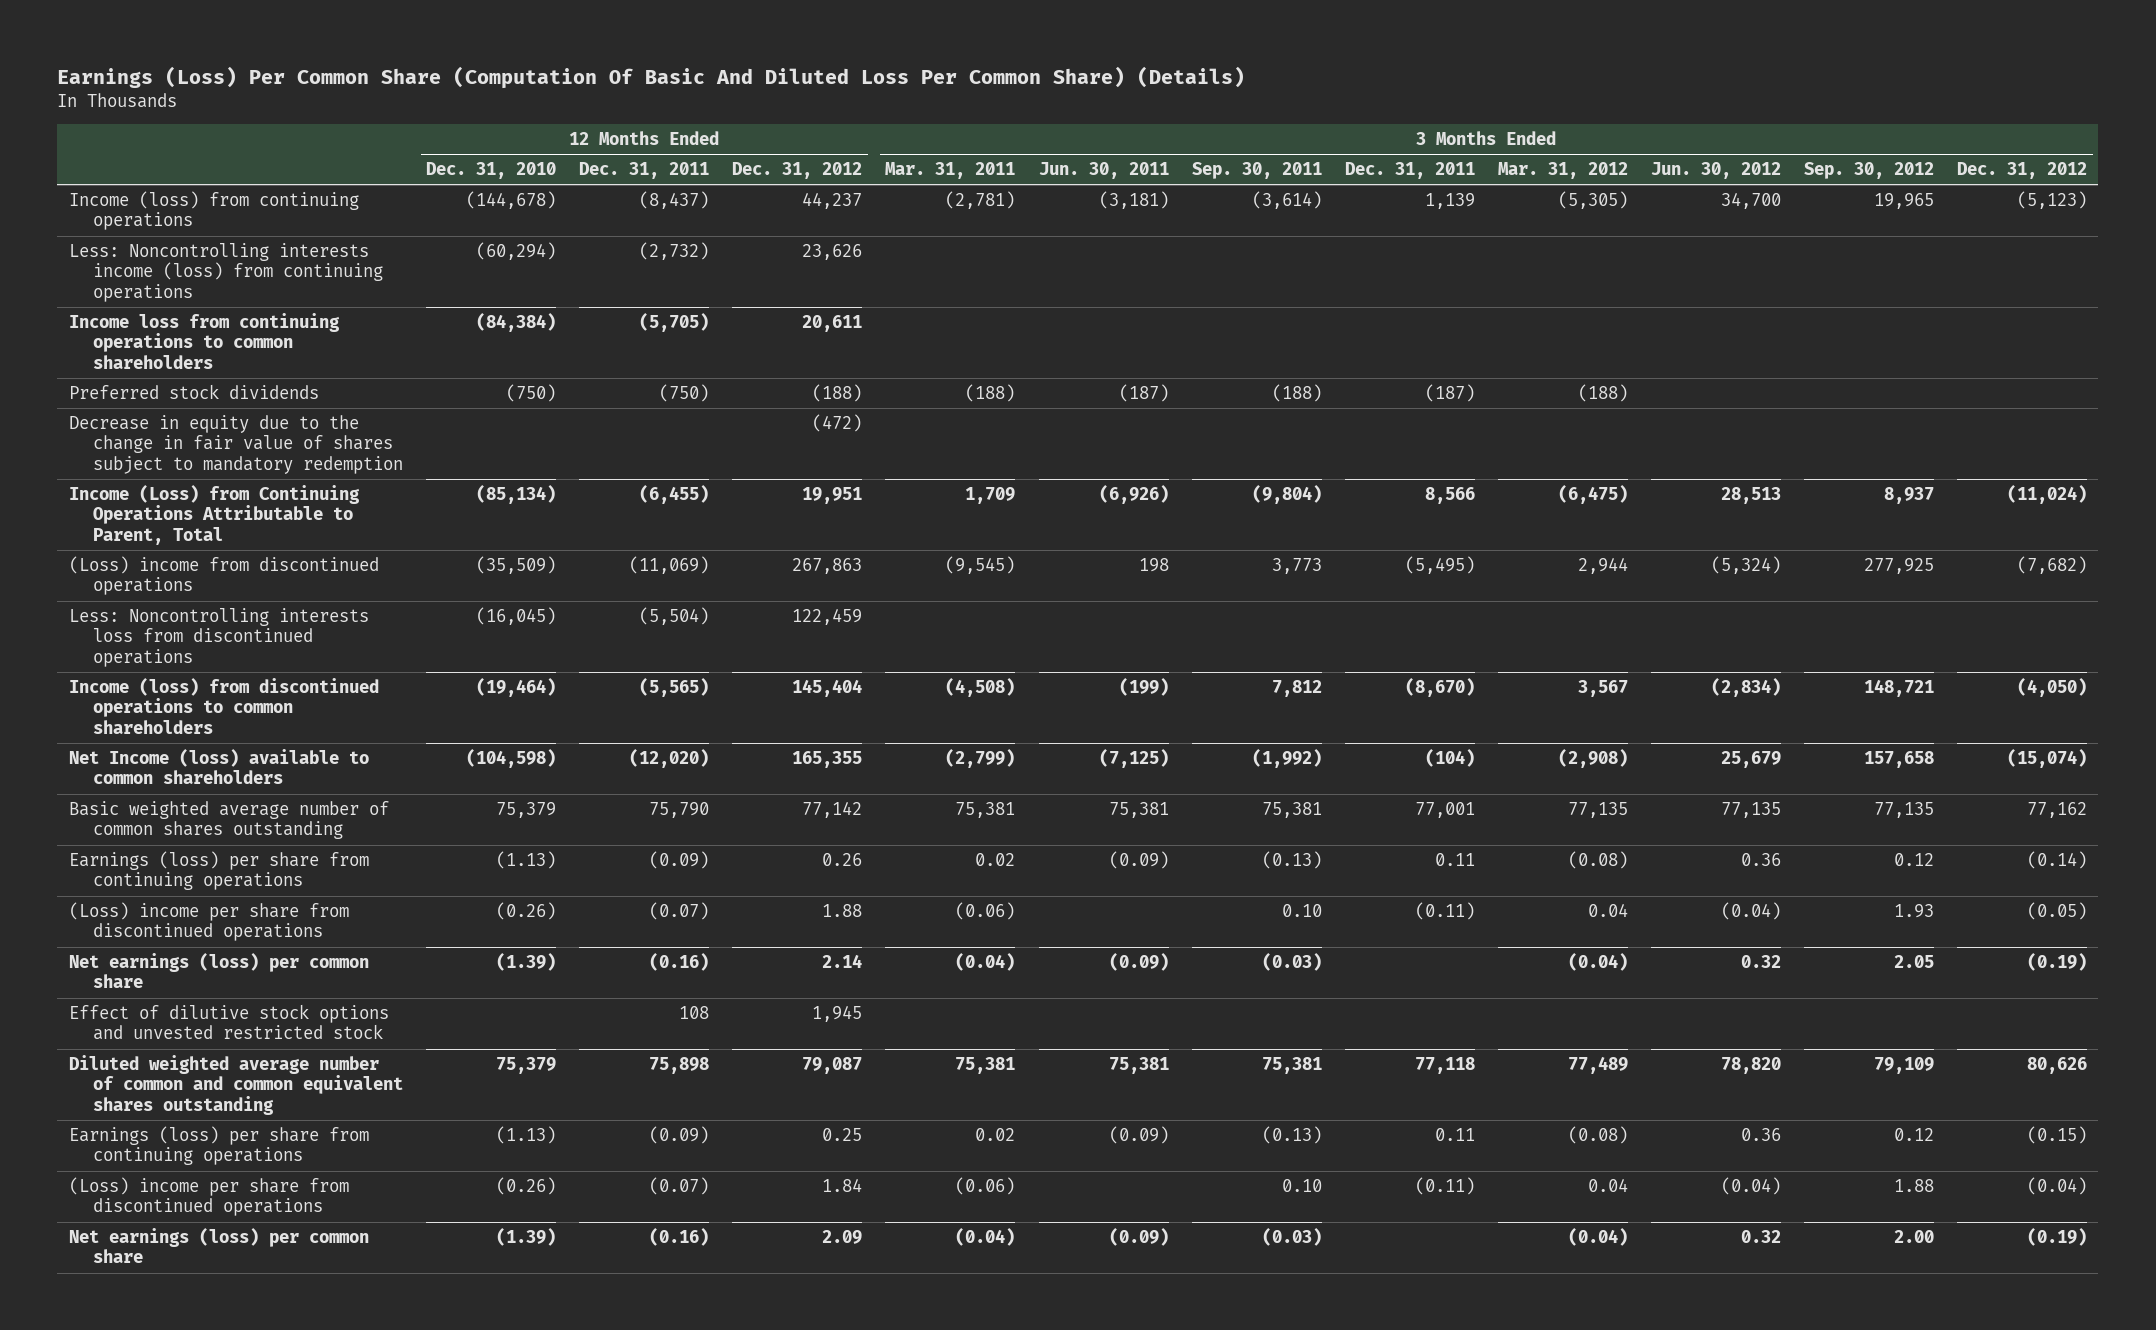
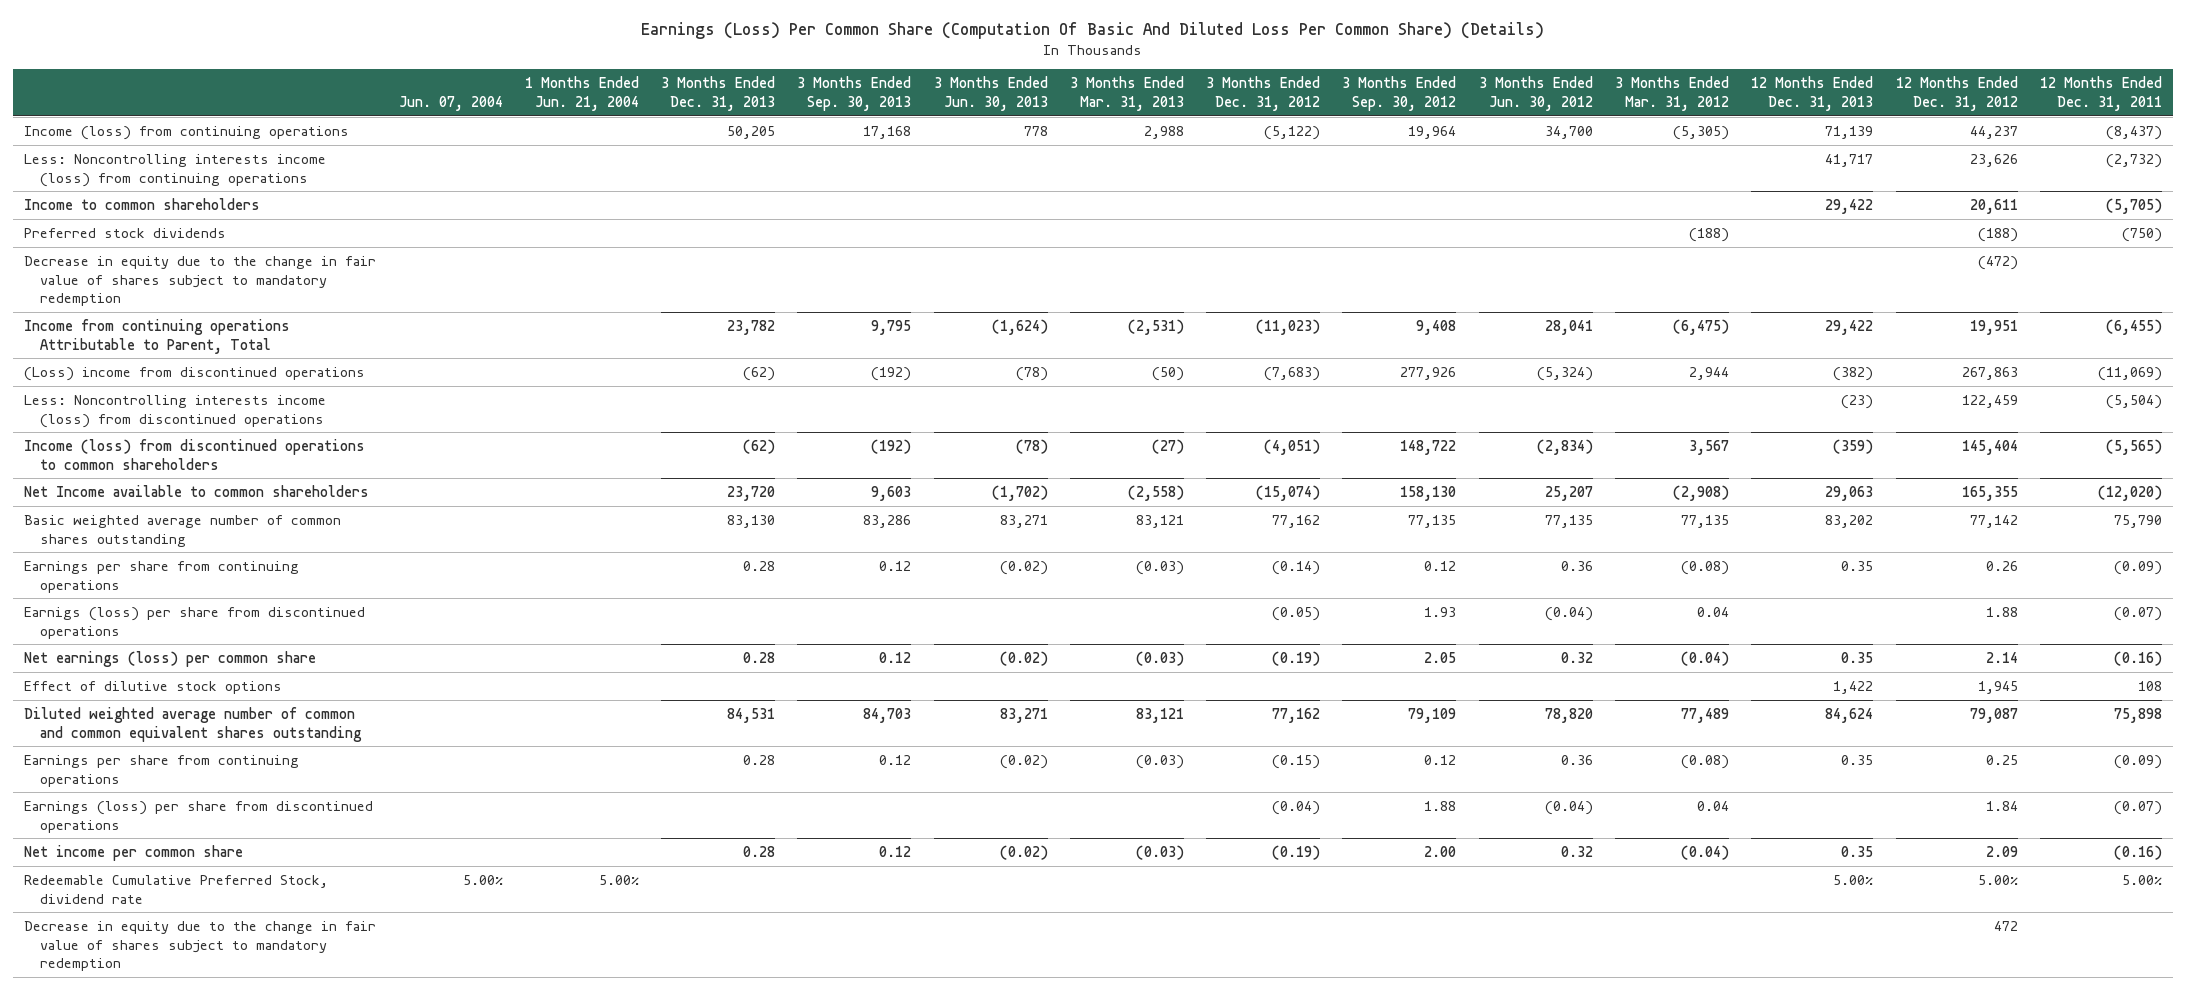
[426,162,557,180] Dec. 31, 2010 -> none
[885,162,1016,180] Mar. 31, 2011 -> none
[1038,162,1169,180] Jun. 30, 2011 -> none
[1191,162,1322,180] Sep. 30, 2011 -> none
[1344,162,1475,180] Dec. 31, 2011 -> none
none -> [398,95,503,111] Jun. 07, 2004
none -> [524,76,639,111] 1 Months Ended Jun. 21, 2004
none -> [661,76,776,111] 3 Months Ended Dec. 31, 2013
none -> [797,76,912,111] 3 Months Ended Sep. 30, 2013
none -> [933,76,1048,111] 3 Months Ended Jun. 30, 2013
none -> [1069,76,1184,111] 3 Months Ended Mar. 31, 2013
none -> [1751,76,1874,111] 12 Months Ended Dec. 31, 2013
[1873,193,1934,210] 19,965 -> [1408,125,1457,139] 19,964
[2016,191,2087,210] (5,123) -> [1264,125,1321,140] (5,122)
[68,313,340,369] Income loss from continuing operations to common shareholders -> [24,197,261,210] Income to common shareholders
[68,485,360,545] Income (Loss) from Continuing Operations Attributable to Parent, Total -> [24,318,291,354] Income from continuing operations Attributable to Parent, Total
[1720,487,1781,505] 28,513 -> [1544,319,1593,335] 28,041
[1883,487,1934,505] 8,937 -> [1416,319,1457,335] 9,408
[2006,485,2087,505] (11,024) -> [1256,318,1321,335] (11,023)
[1863,558,1934,575] 277,925 -> [1400,366,1457,380] 277,926
[2016,556,2087,575] (7,682) -> [1264,366,1321,381] (7,683)
[68,608,369,667] Less: Noncontrolling interests loss from discontinued operations -> [24,394,327,428] Less: Noncontrolling interests income (loss) from discontinued operations
[1863,679,1934,698] 148,721 -> [1400,439,1457,455] 148,722
[2016,678,2087,698] (4,050) -> [1264,438,1321,455] (4,051)
[68,749,369,785] Net Income (loss) available to common shareholders -> [24,484,370,497] Net Income available to common shareholders
[1720,751,1781,769] 25,679 -> [1544,485,1593,501] 25,207
[1863,751,1934,769] 157,658 -> [1400,485,1457,501] 158,130
[68,851,369,891] Earnings (loss) per share from continuing operations -> [24,560,300,593] Earnings per share from continuing operations
[68,902,349,942] (Loss) income per share from discontinued operations -> [24,606,366,639] Earnigs (loss) per share from discontinued operations
[68,1004,389,1041] Effect of dilutive stock options and unvested restricted stock -> [24,680,283,694] Effect of dilutive stock options
[2026,1057,2087,1075] 80,626 -> [1272,707,1321,723] 77,162
[68,1126,369,1166] Earnings (loss) per share from continuing operations -> [24,754,300,787] Earnings per share from continuing operations
[68,1177,349,1217] (Loss) income per share from discontinued operations -> [24,800,374,833] Earnings (loss) per share from discontinued operations
[68,1228,369,1264] Net earnings (loss) per common share -> [24,844,244,861] Net income per common share
none -> [24,874,329,904] Redeemable Cumulative Preferred Stock, dividend rate
none -> [24,920,377,972] Decrease in equity due to the change in fair value of shares subject to mandatory redemption

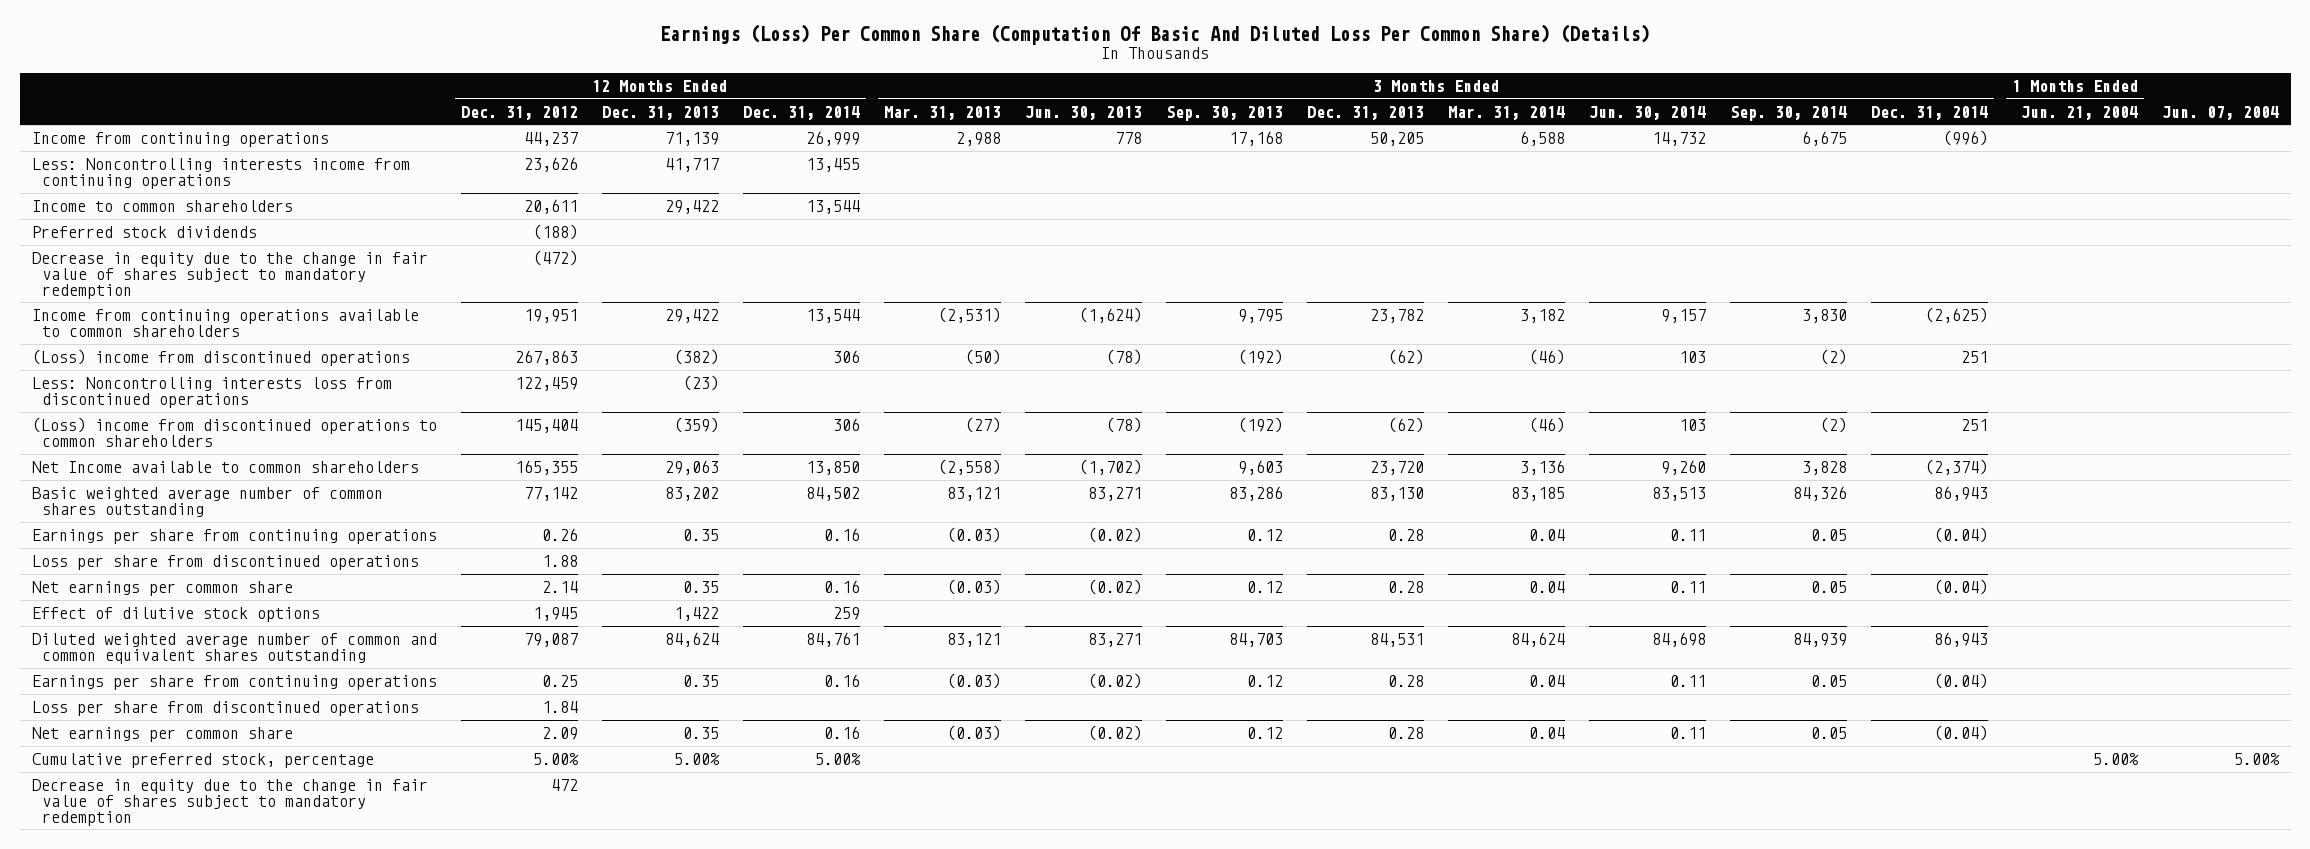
[1206,76,1321,111] 3 Months Ended Dec. 31, 2012 -> none
[1342,76,1457,111] 3 Months Ended Sep. 30, 2012 -> none
[1478,76,1593,111] 3 Months Ended Jun. 30, 2012 -> none
[1615,76,1730,111] 3 Months Ended Mar. 31, 2012 -> none
[2039,76,2162,111] 12 Months Ended Dec. 31, 2011 -> none
none -> [742,105,860,120] Dec. 31, 2014
none -> [1447,105,1565,120] Mar. 31, 2014
none -> [1588,105,1706,120] Jun. 30, 2014
none -> [1729,105,1847,121] Sep. 30, 2014
none -> [1870,105,1988,120] Dec. 31, 2014
[24,125,350,140] Income (loss) from continuing operations -> [31,132,329,148] Income from continuing operations
[24,153,327,187] Less: Noncontrolling interests income (loss) from continuing operations -> [31,158,410,190] Less: Noncontrolling interests income from continuing operations
[24,318,291,354] Income from continuing operations Attributable to Parent, Total -> [31,309,419,338] Income from continuing operations available to common shareholders
[24,394,327,428] Less: Noncontrolling interests income (loss) from discontinued operations -> [31,377,392,409] Less: Noncontrolling interests loss from discontinued operations
[24,438,366,470] Income (loss) from discontinued operations to common shareholders -> [31,417,437,448] (Loss) income from discontinued operations to common shareholders
[24,606,366,639] Earnigs (loss) per share from discontinued operations -> [31,555,419,571] Loss per share from discontinued operations
[24,650,317,667] Net earnings (loss) per common share -> [31,581,293,597] Net earnings per common share
[24,800,374,833] Earnings (loss) per share from discontinued operations -> [31,701,419,717] Loss per share from discontinued operations
[24,844,244,861] Net income per common share -> [31,727,293,743] Net earnings per common share
[24,874,329,904] Redeemable Cumulative Preferred Stock, dividend rate -> [31,753,374,769] Cumulative preferred stock, percentage

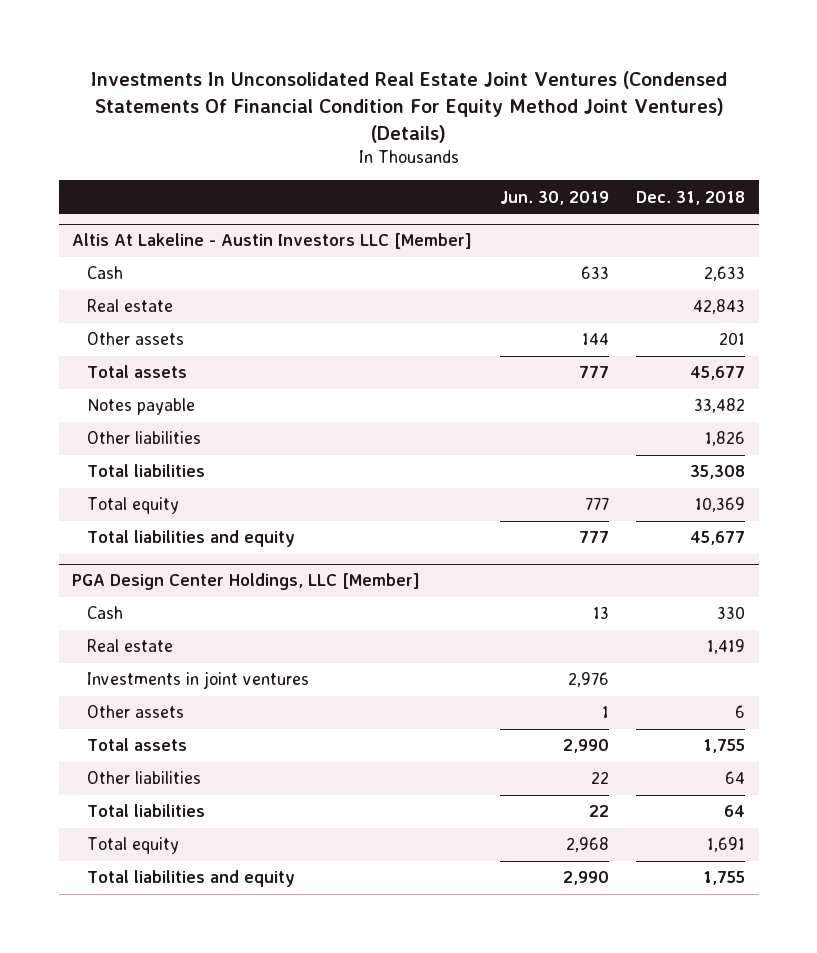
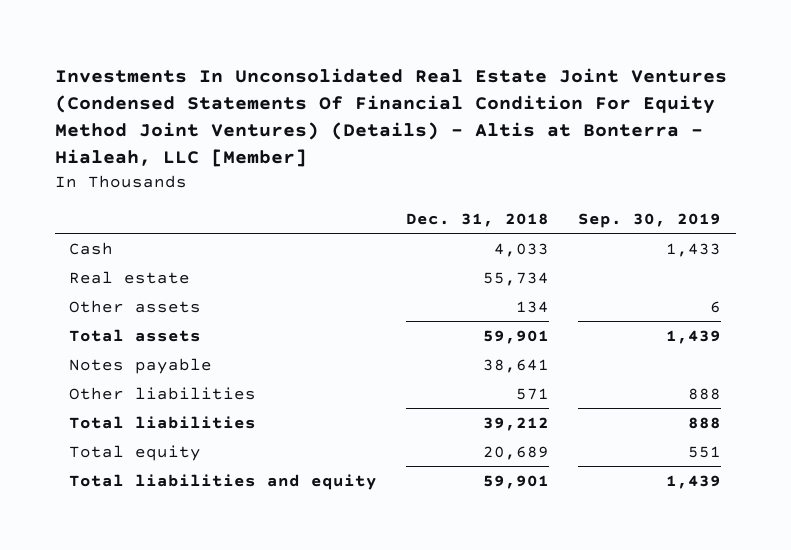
[90,70,727,143] Investments In Unconsolidated Real Estate Joint Ventures (Condensed Statements Of Financial Condition For Equity Method Joint Ventures) (Details) -> [54,67,727,168] Investments In Unconsolidated Real Estate Joint Ventures (Condensed Statements Of Financial Condition For Equity Method Joint Ventures) (Details) - Altis at Bonterra - Hialeah, LLC [Member]
[499,190,609,205] Jun. 30, 2019 -> none
none -> [578,213,722,229] Sep. 30, 2019
[72,233,473,250] Altis At Lakeline - Austin Investors LLC [Member] -> none
[72,573,421,591] PGA Design Center Holdings, LLC [Member] -> none
[86,606,123,620] Cash -> none
[86,639,173,653] Real estate -> none
[86,671,309,690] Investments in joint ventures -> none
[86,705,184,719] Other assets -> none
[86,738,187,752] Total assets -> none
[86,771,201,785] Other liabilities -> none
[86,804,205,818] Total liabilities -> none
[86,837,179,855] Total equity -> none
[86,870,295,888] Total liabilities and equity -> none
[703,266,745,282] 2,633 -> [494,242,550,257] 4,033
[692,299,745,315] 42,843 -> [483,271,550,286] 55,734
[718,332,745,346] 201 -> [516,300,550,313] 134
[689,366,745,381] 45,677 -> [483,329,550,344] 59,901
[693,398,745,414] 33,482 -> [483,358,550,373] 38,641
[704,431,745,447] 1,826 -> [516,387,550,400] 571
[689,465,745,480] 35,308 -> [483,416,550,431] 39,212
[694,497,745,513] 10,369 -> [483,445,550,460] 20,689
[689,531,745,546] 45,677 -> [483,474,550,489] 59,901

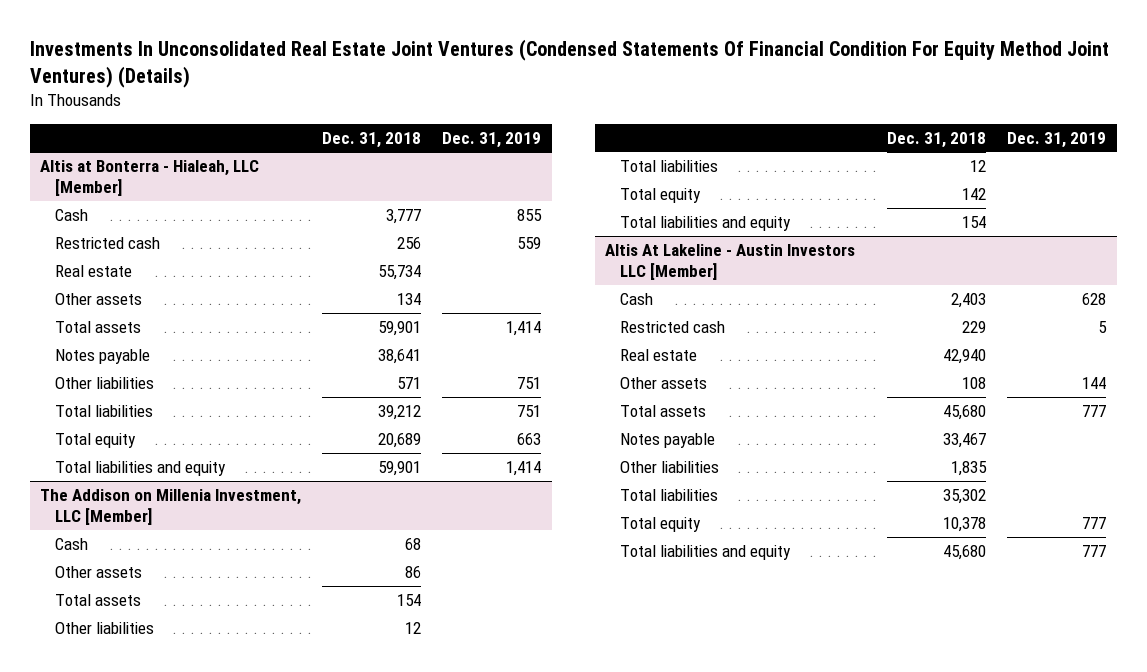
[54,67,727,168] Investments In Unconsolidated Real Estate Joint Ventures (Condensed Statements Of Financial Condition For Equity Method Joint Ventures) (Details) - Altis at Bonterra - Hialeah, LLC [Member] -> [29,39,1109,89] Investments In Unconsolidated Real Estate Joint Ventures (Condensed Statements Of Financial Condition For Equity Method Joint Ventures) (Details)
[578,213,722,229] Sep. 30, 2019 -> none
none -> [442,131,542,148] Dec. 31, 2019
none -> [40,160,260,196] Altis at Bonterra - Hialeah, LLC [Member]
[494,242,550,257] 4,033 -> [386,209,422,225] 3,777
none -> [55,237,161,250] Restricted cash
none -> [40,489,302,525] The Addison on Millenia Investment, LLC [Member]
none -> [55,538,89,551] Cash
none -> [55,566,143,579] Other assets
none -> [55,594,142,607] Total assets
none -> [55,622,155,635] Other liabilities
none -> [620,160,719,173] Total liabilities
none -> [620,188,702,204] Total equity
none -> [620,216,792,232] Total liabilities and equity
none -> [605,244,856,280] Altis At Lakeline - Austin Investors LLC [Member]
none -> [620,293,654,306] Cash
none -> [620,321,726,334] Restricted cash
none -> [620,349,698,362] Real estate
none -> [620,377,708,390] Other assets
none -> [620,405,707,418] Total assets
none -> [620,433,716,449] Notes payable
none -> [620,461,720,474] Other liabilities
none -> [620,489,719,502] Total liabilities
none -> [620,517,702,533] Total equity
none -> [620,545,792,561] Total liabilities and equity

